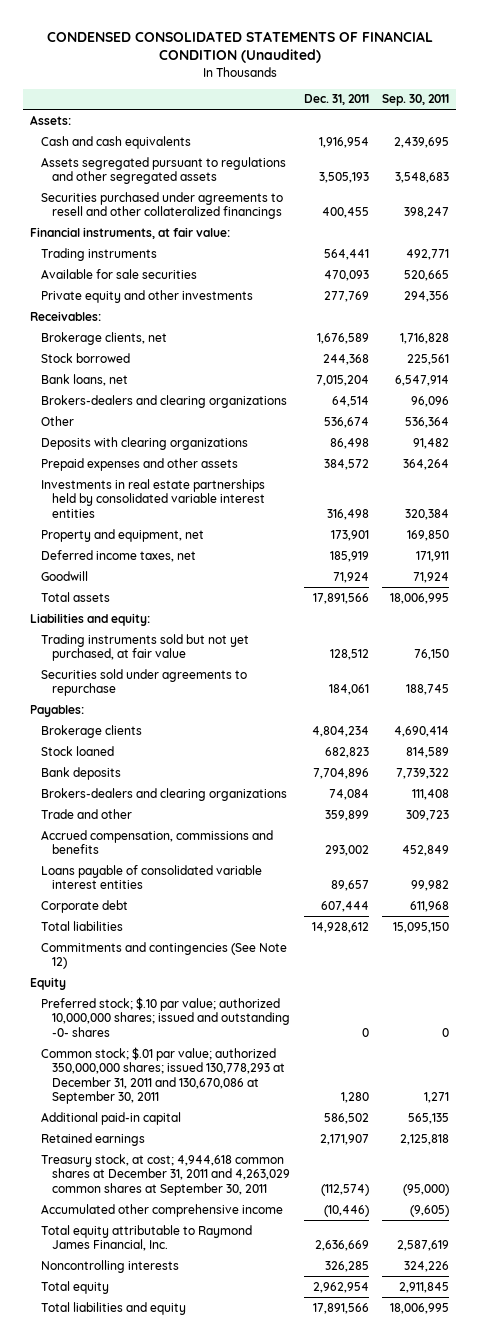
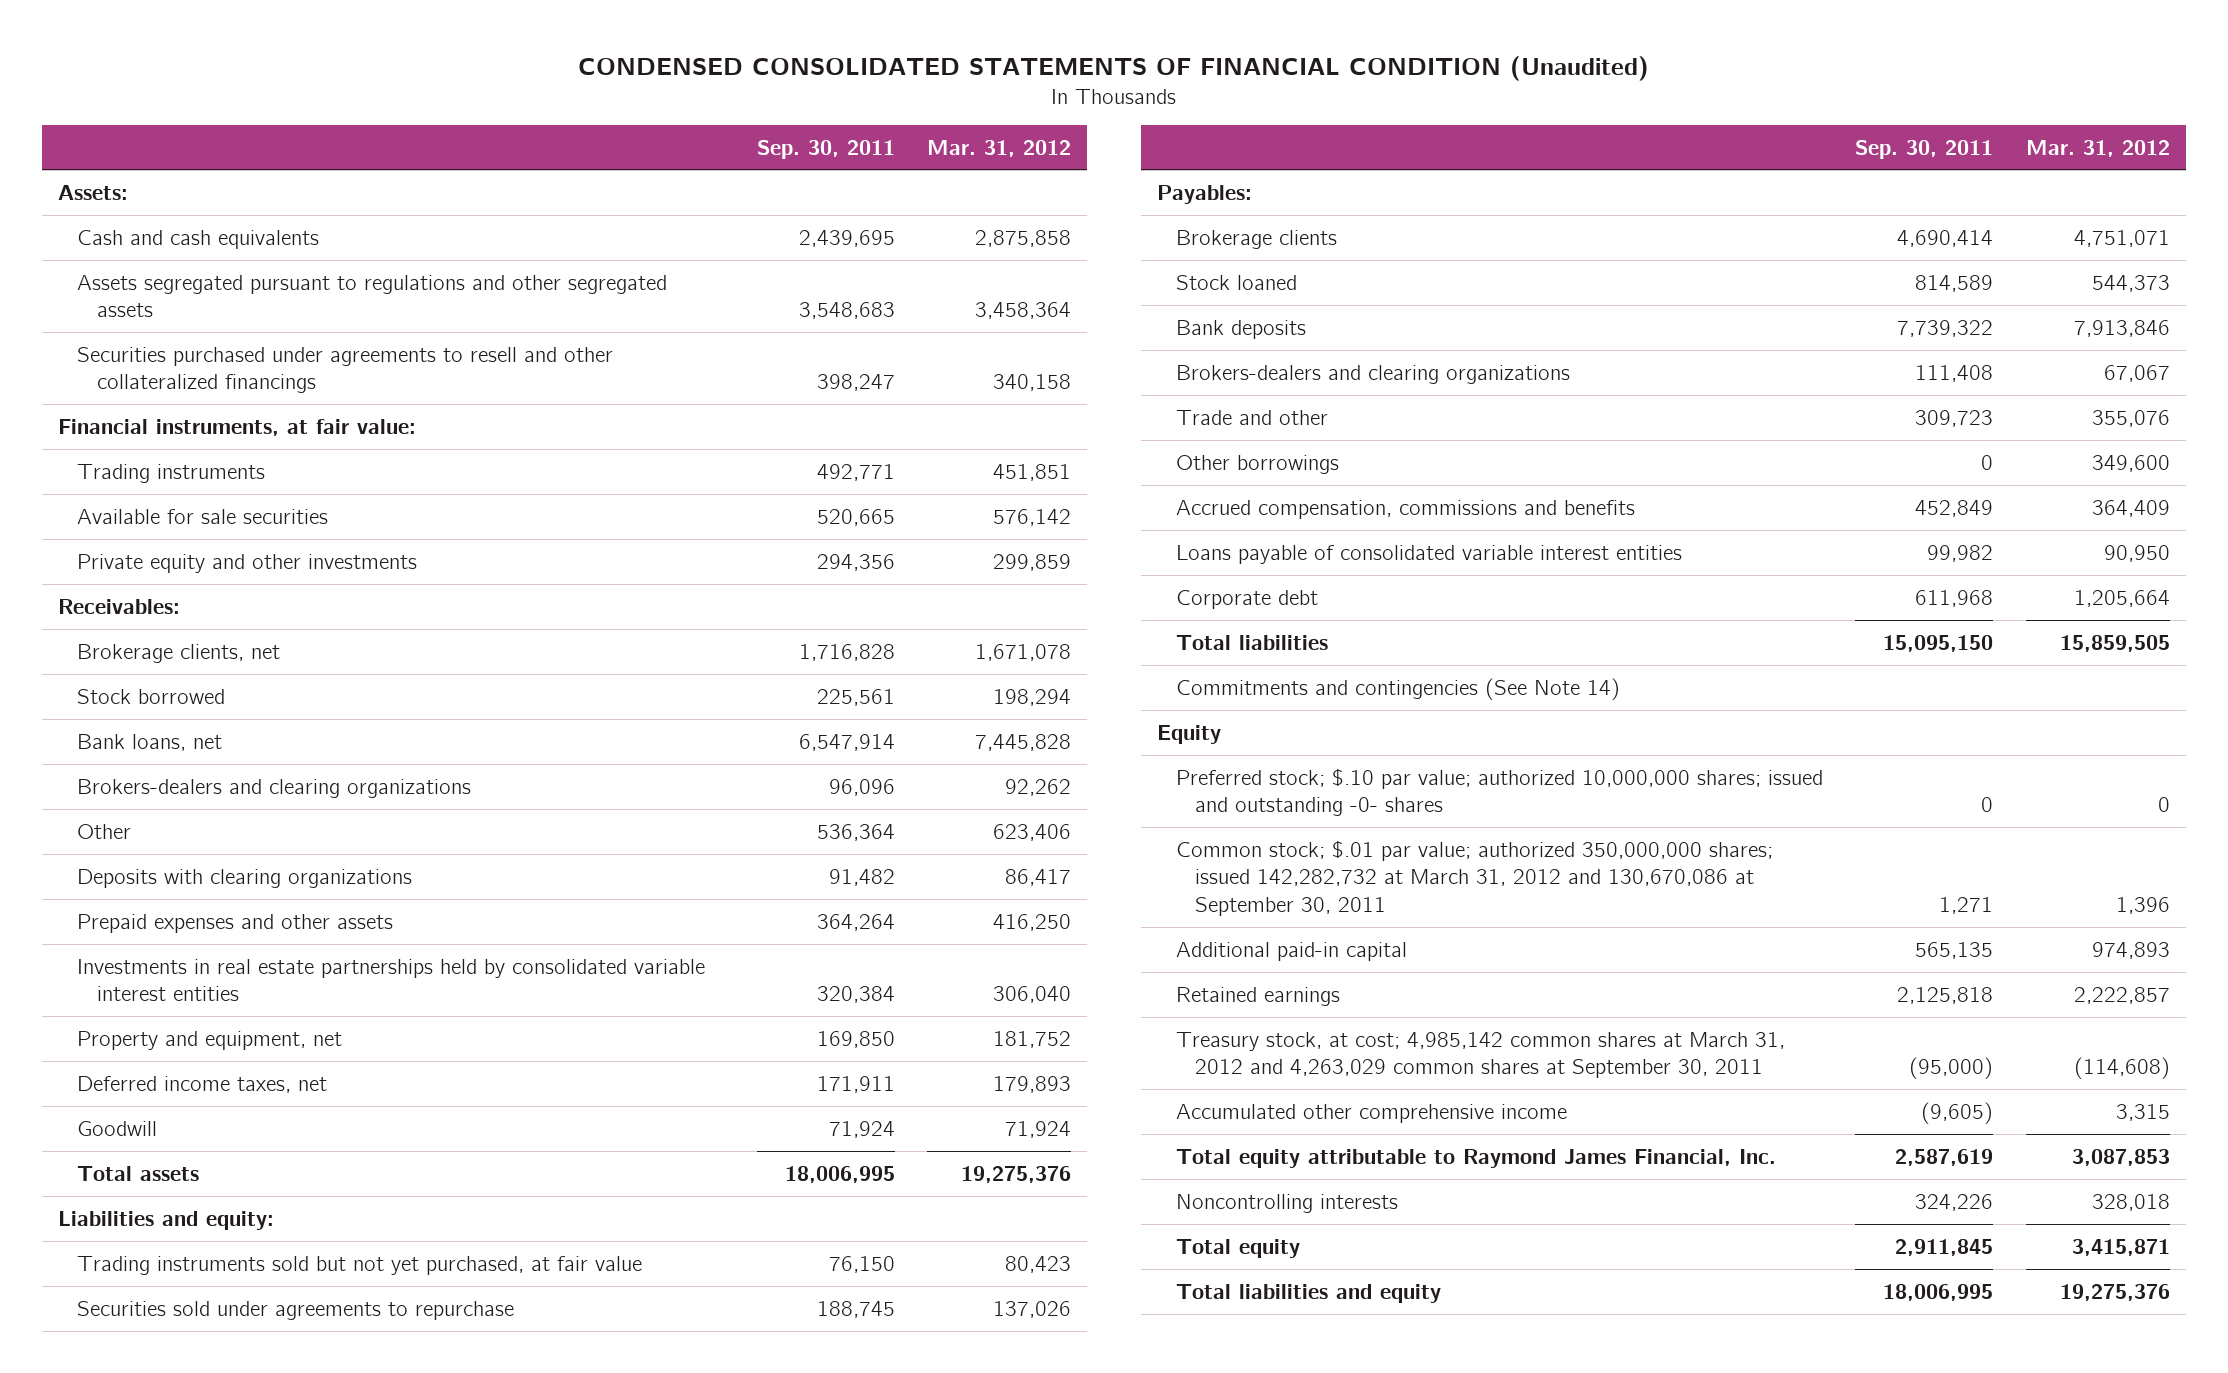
[303,94,369,106] Dec. 31, 2011 -> none
none -> [927,139,1072,157] Mar. 31, 2012
none -> [1176,454,1340,474] Other borrowings
[41,941,288,970] Commitments and contingencies (See Note 12) -> [1176,677,1621,700] Commitments and contingencies (See Note 14)
[41,1046,286,1105] Common stock; $.01 par value; authorized 350,000,000 shares; issued 130,778,293 at December 31, 2011 and 130,670,086 at September 30, 2011 -> [1176,839,1774,916] Common stock; $.01 par value; authorized 350,000,000 shares; issued 142,282,732 at March 31, 2012 and 130,670,086 at September 30, 2011
[41,1153,291,1196] Treasury stock, at cost; 4,944,618 common shares at December 31, 2011 and 4,263,029 common shares at September 30, 2011 -> [1176,1031,1786,1079] Treasury stock, at cost; 4,985,142 common shares at March 31, 2012 and 4,263,029 common shares at September 30, 2011

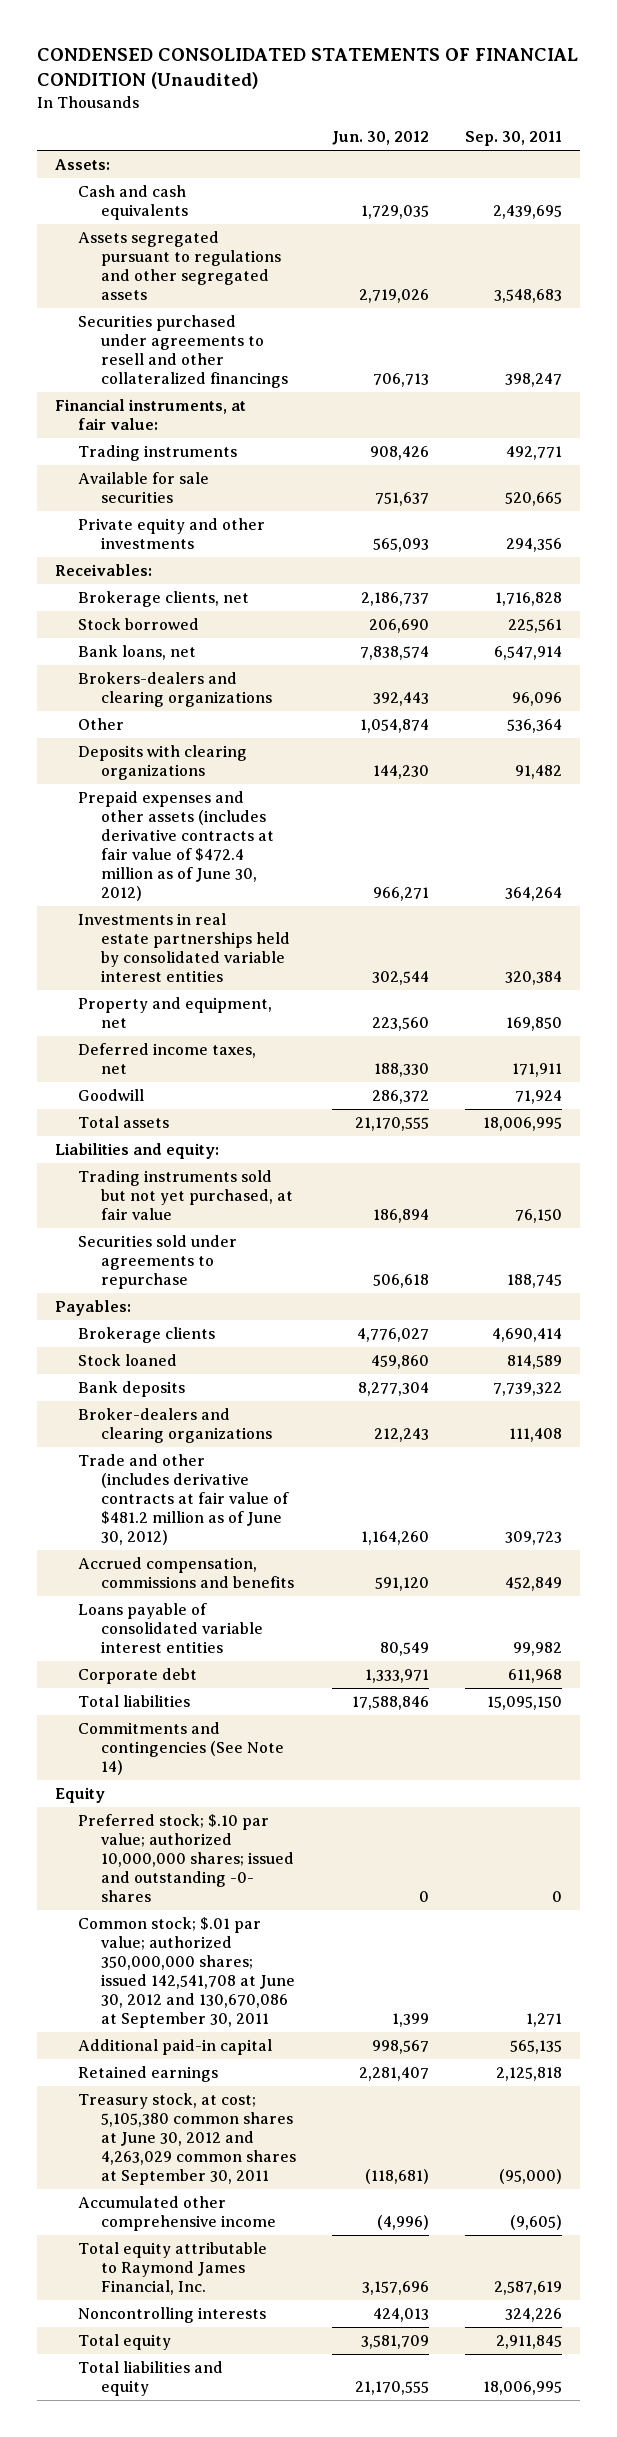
[927,139,1072,157] Mar. 31, 2012 -> none
none -> [332,131,430,146] Jun. 30, 2012
[77,913,394,933] Prepaid expenses and other assets -> [78,790,275,902] Prepaid expenses and other assets (includes derivative contracts at fair value of $472.4 million as of June 30, 2012)
[1176,454,1340,474] Other borrowings -> none
[1176,364,1571,384] Brokers-dealers and clearing organizations -> [78,1407,273,1443] Broker-dealers and clearing organizations
[1176,409,1329,425] Trade and other -> [78,1453,290,1546] Trade and other (includes derivative contracts at fair value of $481.2 million as of June 30, 2012)
[1176,839,1774,916] Common stock; $.01 par value; authorized 350,000,000 shares; issued 142,282,732 at March 31, 2012 and 130,670,086 at September 30, 2011 -> [78,1916,296,2029] Common stock; $.01 par value; authorized 350,000,000 shares; issued 142,541,708 at June 30, 2012 and 130,670,086 at September 30, 2011
[1176,1031,1786,1079] Treasury stock, at cost; 4,985,142 common shares at March 31, 2012 and 4,263,029 common shares at September 30, 2011 -> [78,2092,297,2186] Treasury stock, at cost; 5,105,380 common shares at June 30, 2012 and 4,263,029 common shares at September 30, 2011

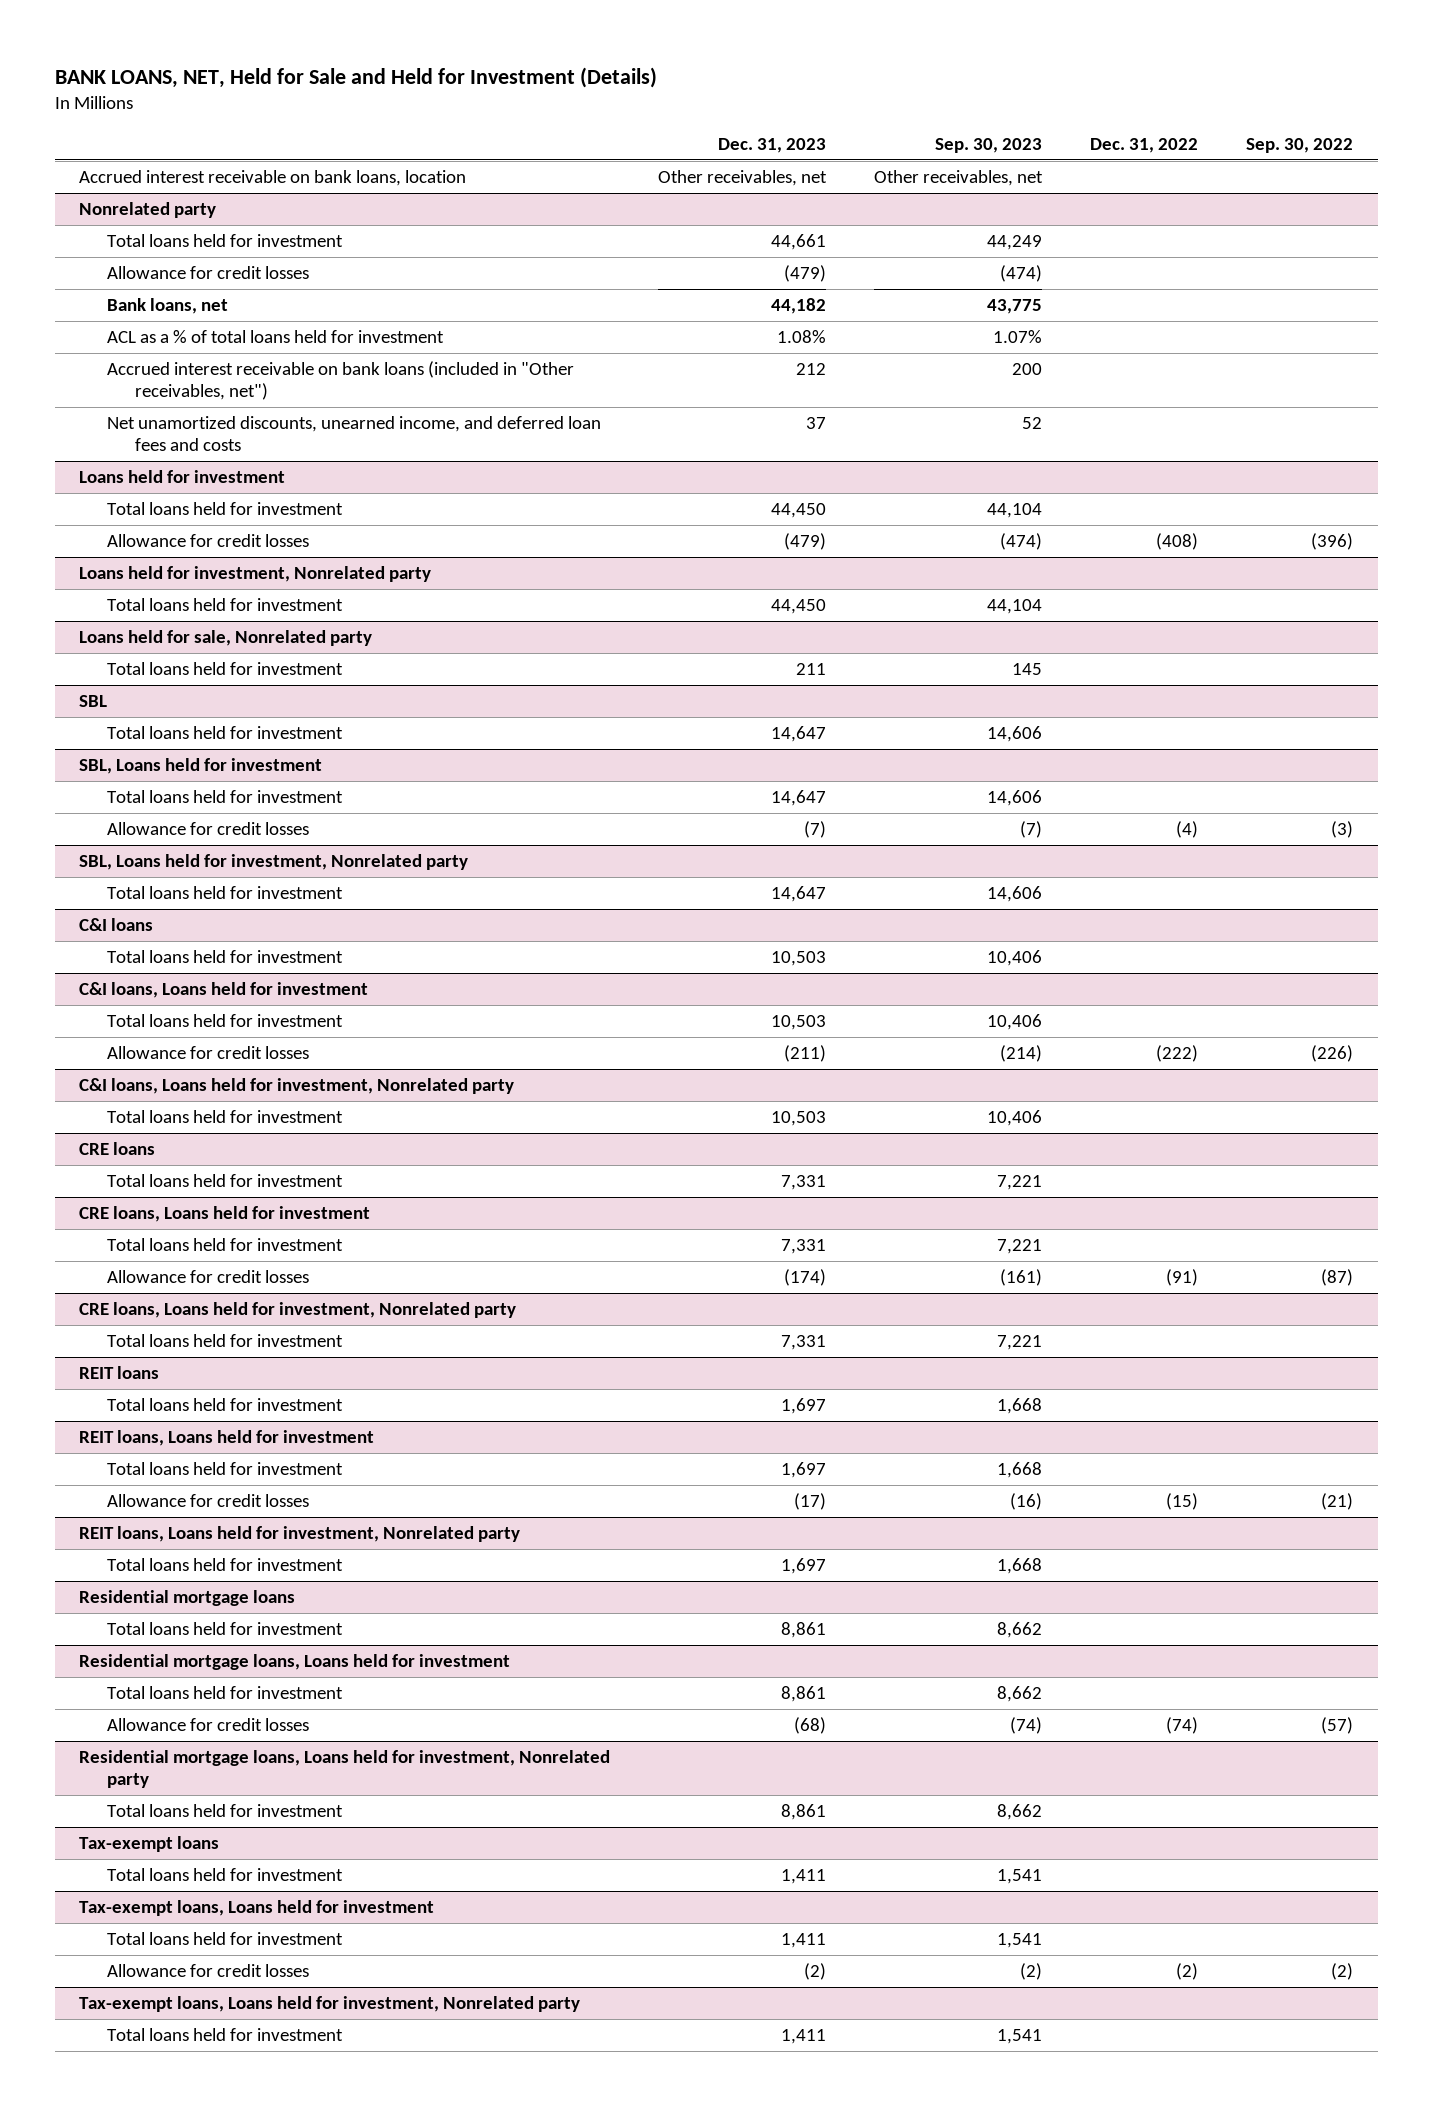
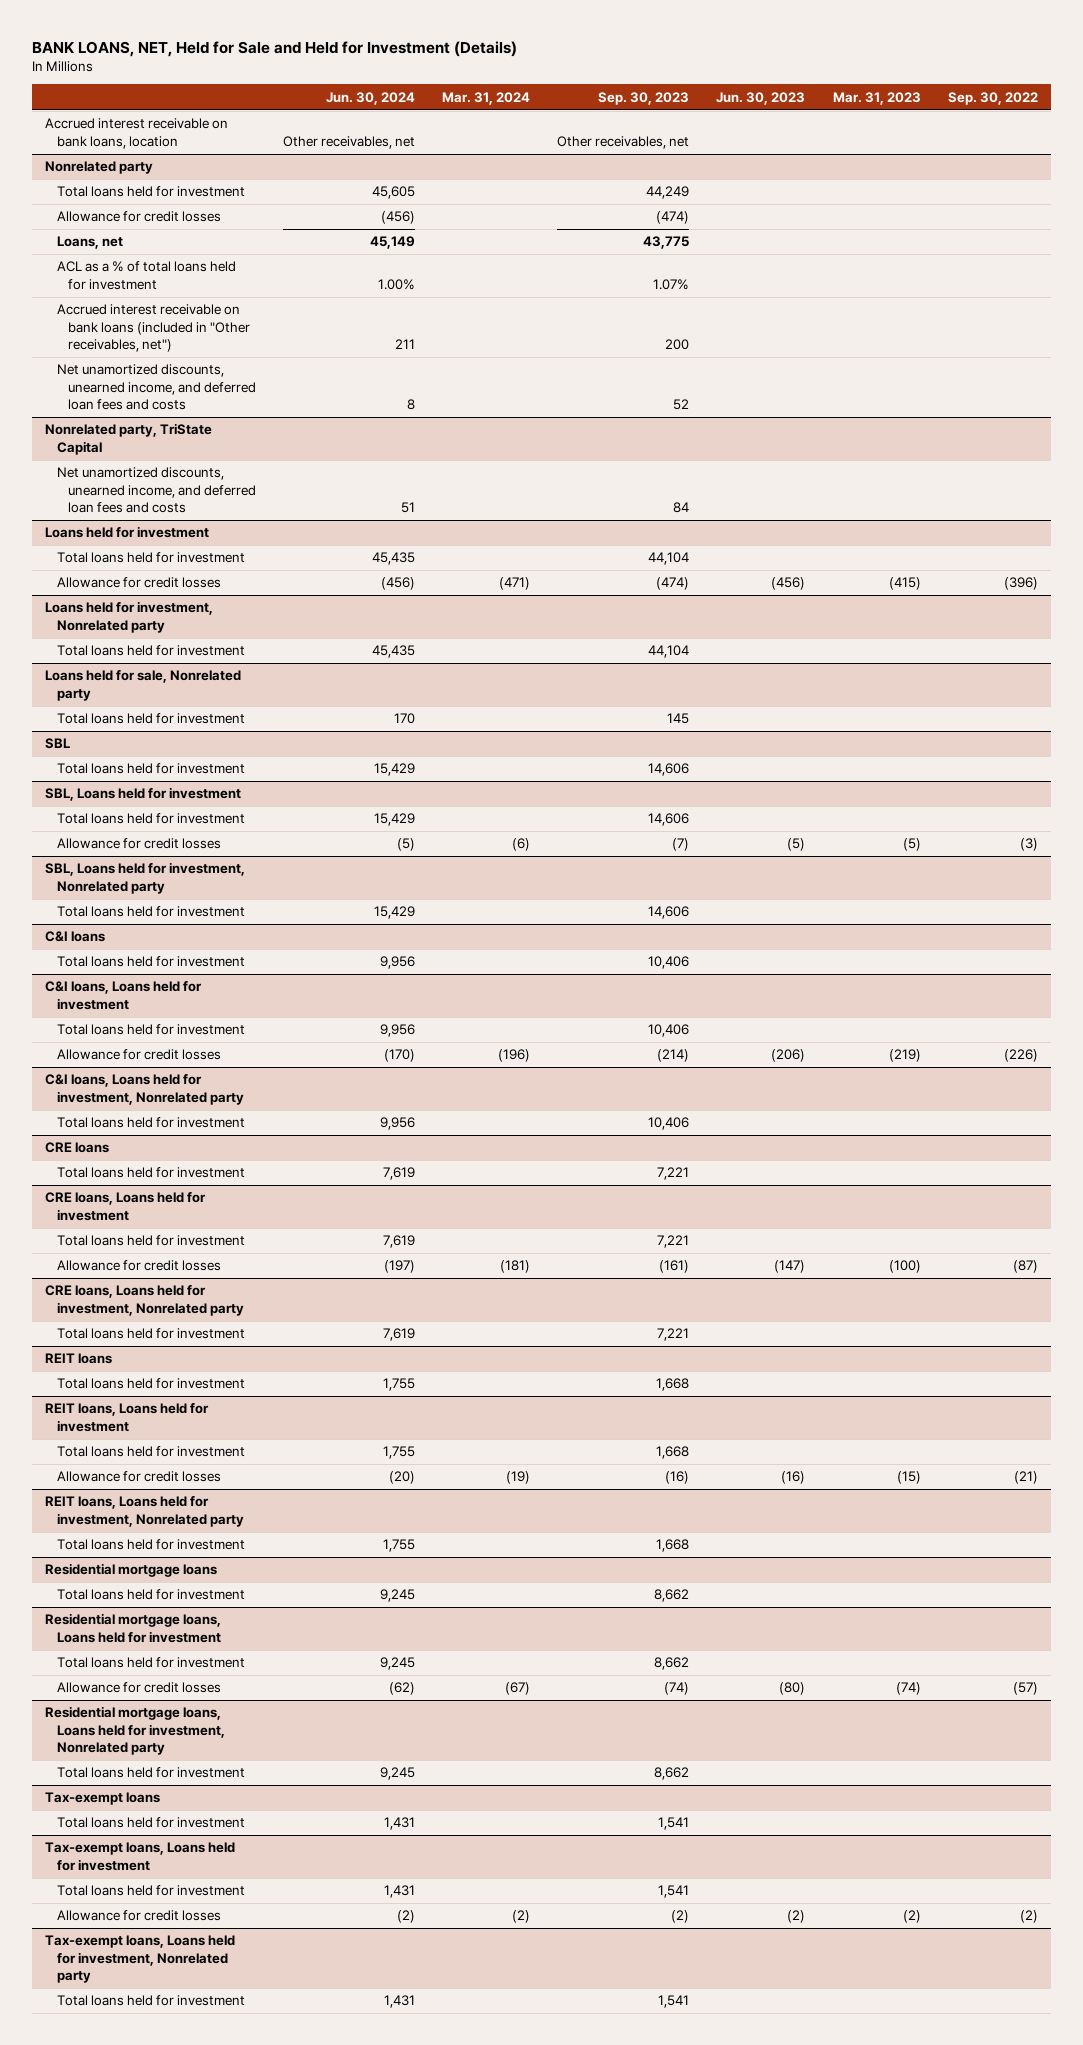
[718,137,827,153] Dec. 31, 2023 -> none
[1090,137,1199,153] Dec. 31, 2022 -> none
none -> [326,91,416,105] Jun. 30, 2024
none -> [442,91,531,105] Mar. 31, 2024
none -> [716,91,806,105] Jun. 30, 2023
none -> [832,91,921,105] Mar. 31, 2023
[107,298,229,315] Bank loans, net -> [56,236,123,250] Loans, net
none -> [45,423,213,455] Nonrelated party, TriState Capital
none -> [56,467,257,514] Net unamortized discounts, unearned income, and deferred loan fees and costs

